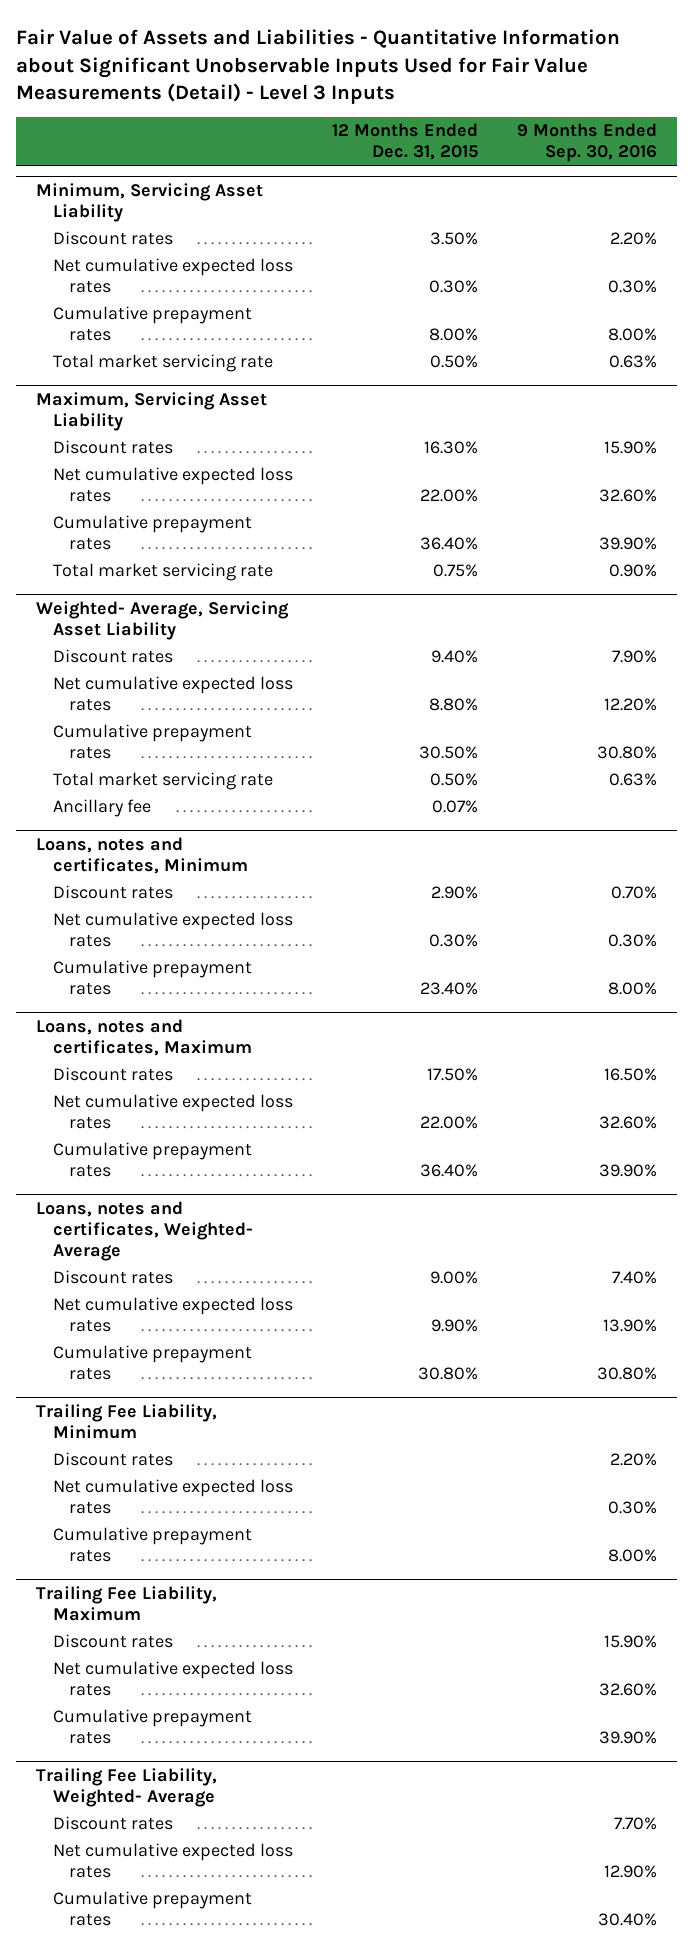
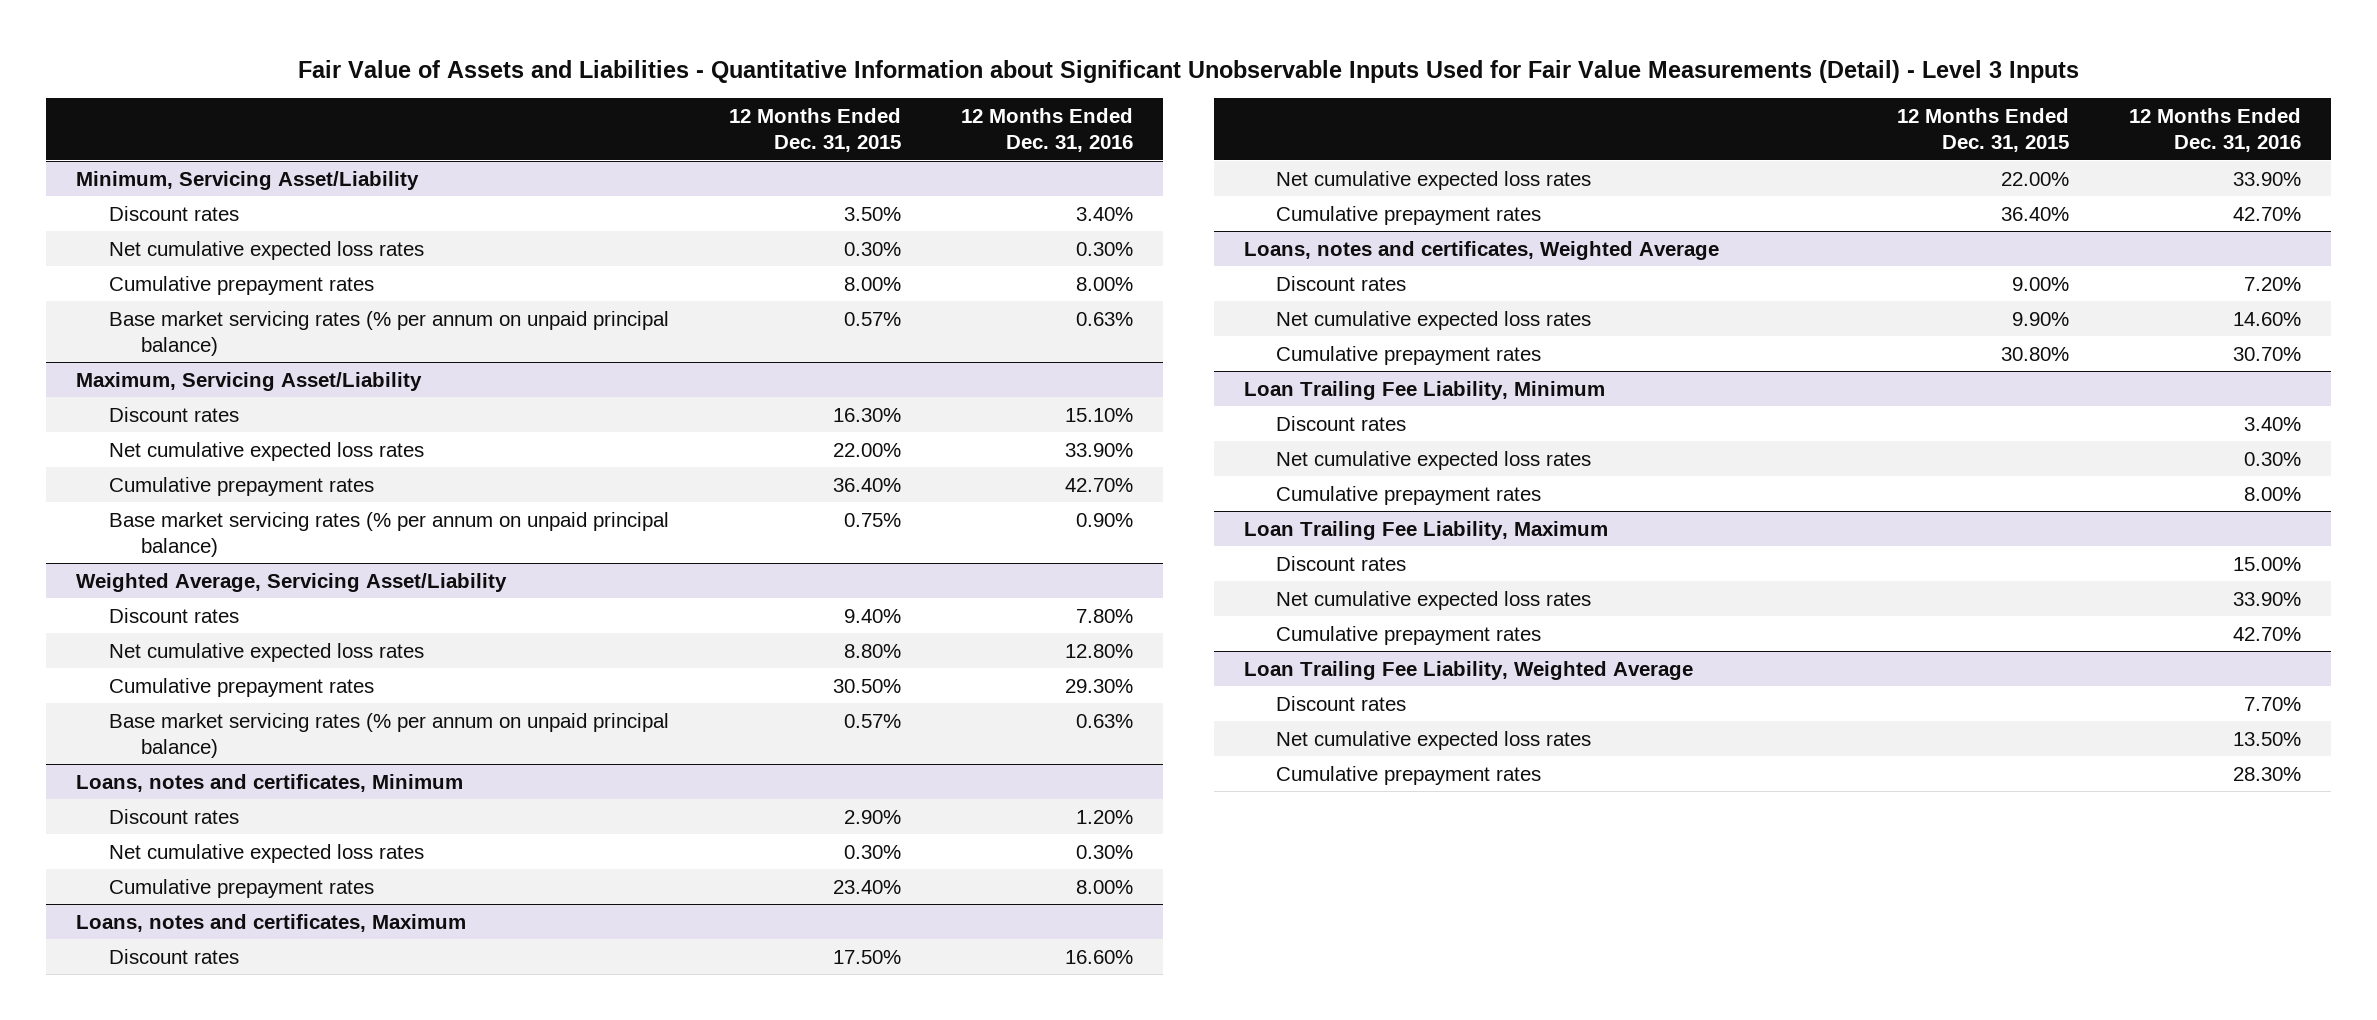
[516,123,657,163] 9 Months Ended Sep. 30, 2016 -> none
none -> [961,107,1134,152] 12 Months Ended Dec. 31, 2016
[35,182,263,222] Minimum, Servicing Asset Liability -> [76,170,420,190] Minimum, Servicing Asset/Liability
[52,354,273,373] Total market servicing rate -> none
none -> [108,310,669,356] Base market servicing rates (% per annum on unpaid principal balance)
[35,391,267,431] Maximum, Servicing Asset Liability -> [76,371,423,391] Maximum, Servicing Asset/Liability
[52,563,273,582] Total market servicing rate -> none
none -> [108,511,669,557] Base market servicing rates (% per annum on unpaid principal balance)
[35,600,289,640] Weighted- Average, Servicing Asset Liability -> [76,572,508,592] Weighted Average, Servicing Asset/Liability
[52,772,273,791] Total market servicing rate -> none
[52,799,151,818] Ancillary fee -> none
none -> [108,712,669,758] Base market servicing rates (% per annum on unpaid principal balance)
[35,1200,253,1262] Loans, notes and certificates, Weighted- Average -> [1244,240,1720,260] Loans, notes and certificates, Weighted Average
[35,1403,217,1439] Trailing Fee Liability, Minimum -> [1244,380,1606,400] Loan Trailing Fee Liability, Minimum
[35,1585,217,1621] Trailing Fee Liability, Maximum -> [1244,520,1609,540] Loan Trailing Fee Liability, Maximum
[35,1767,217,1807] Trailing Fee Liability, Weighted- Average -> [1244,660,1694,680] Loan Trailing Fee Liability, Weighted Average

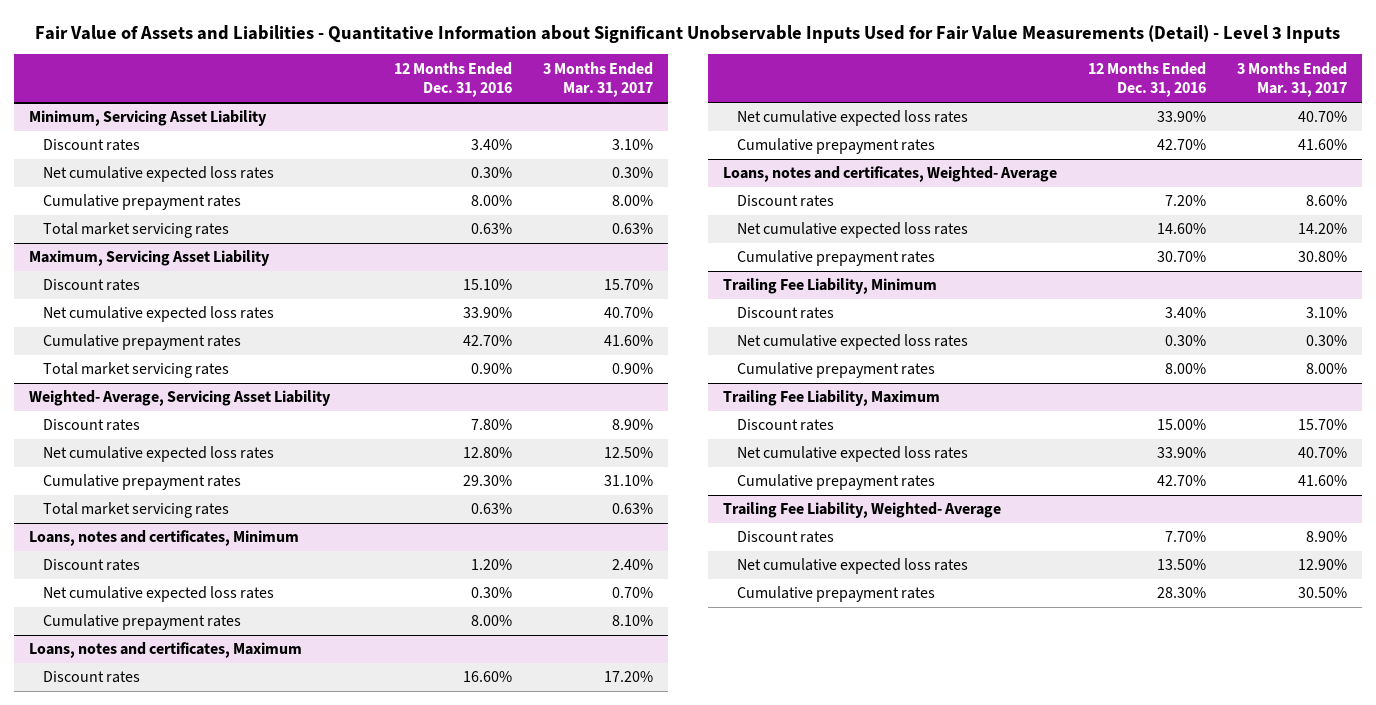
[728,107,901,152] 12 Months Ended Dec. 31, 2015 -> none
none -> [542,61,653,98] 3 Months Ended Mar. 31, 2017
[76,170,420,190] Minimum, Servicing Asset/Liability -> [29,110,268,127] Minimum, Servicing Asset Liability
[108,310,669,356] Base market servicing rates (% per annum on unpaid principal balance) -> [43,222,230,239] Total market servicing rates
[76,371,423,391] Maximum, Servicing Asset/Liability -> [29,250,271,267] Maximum, Servicing Asset Liability
[108,511,669,557] Base market servicing rates (% per annum on unpaid principal balance) -> [43,362,230,379] Total market servicing rates
[76,572,508,592] Weighted Average, Servicing Asset/Liability -> [29,390,332,407] Weighted- Average, Servicing Asset Liability
[108,712,669,758] Base market servicing rates (% per annum on unpaid principal balance) -> [43,502,230,519] Total market servicing rates
[1244,240,1720,260] Loans, notes and certificates, Weighted Average -> [723,166,1058,183] Loans, notes and certificates, Weighted- Average
[1244,380,1606,400] Loan Trailing Fee Liability, Minimum -> [723,278,938,295] Trailing Fee Liability, Minimum
[1244,520,1609,540] Loan Trailing Fee Liability, Maximum -> [723,390,941,407] Trailing Fee Liability, Maximum
[1244,660,1694,680] Loan Trailing Fee Liability, Weighted Average -> [723,502,1002,519] Trailing Fee Liability, Weighted- Average

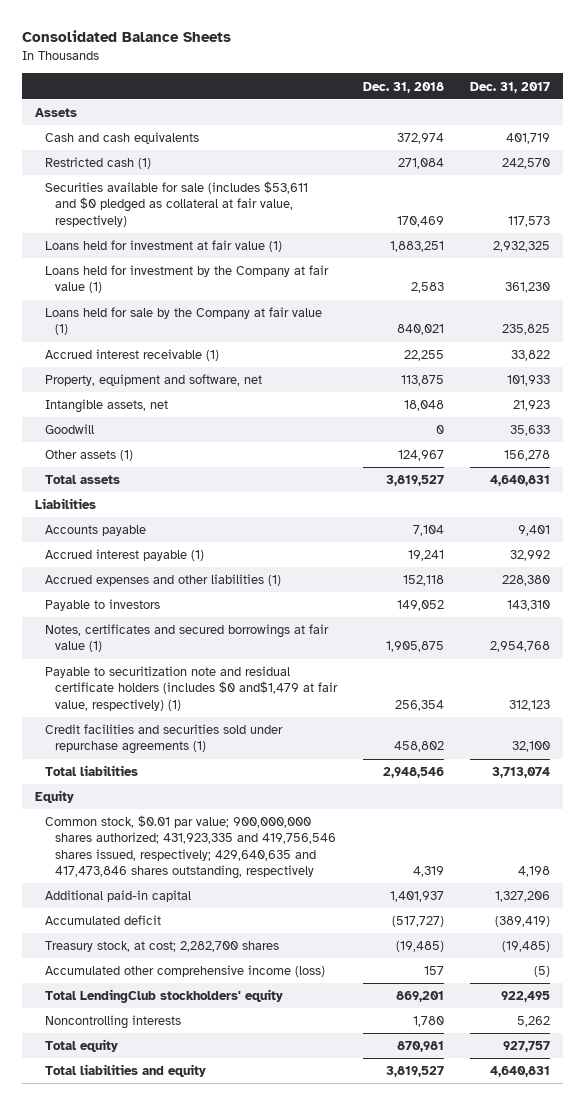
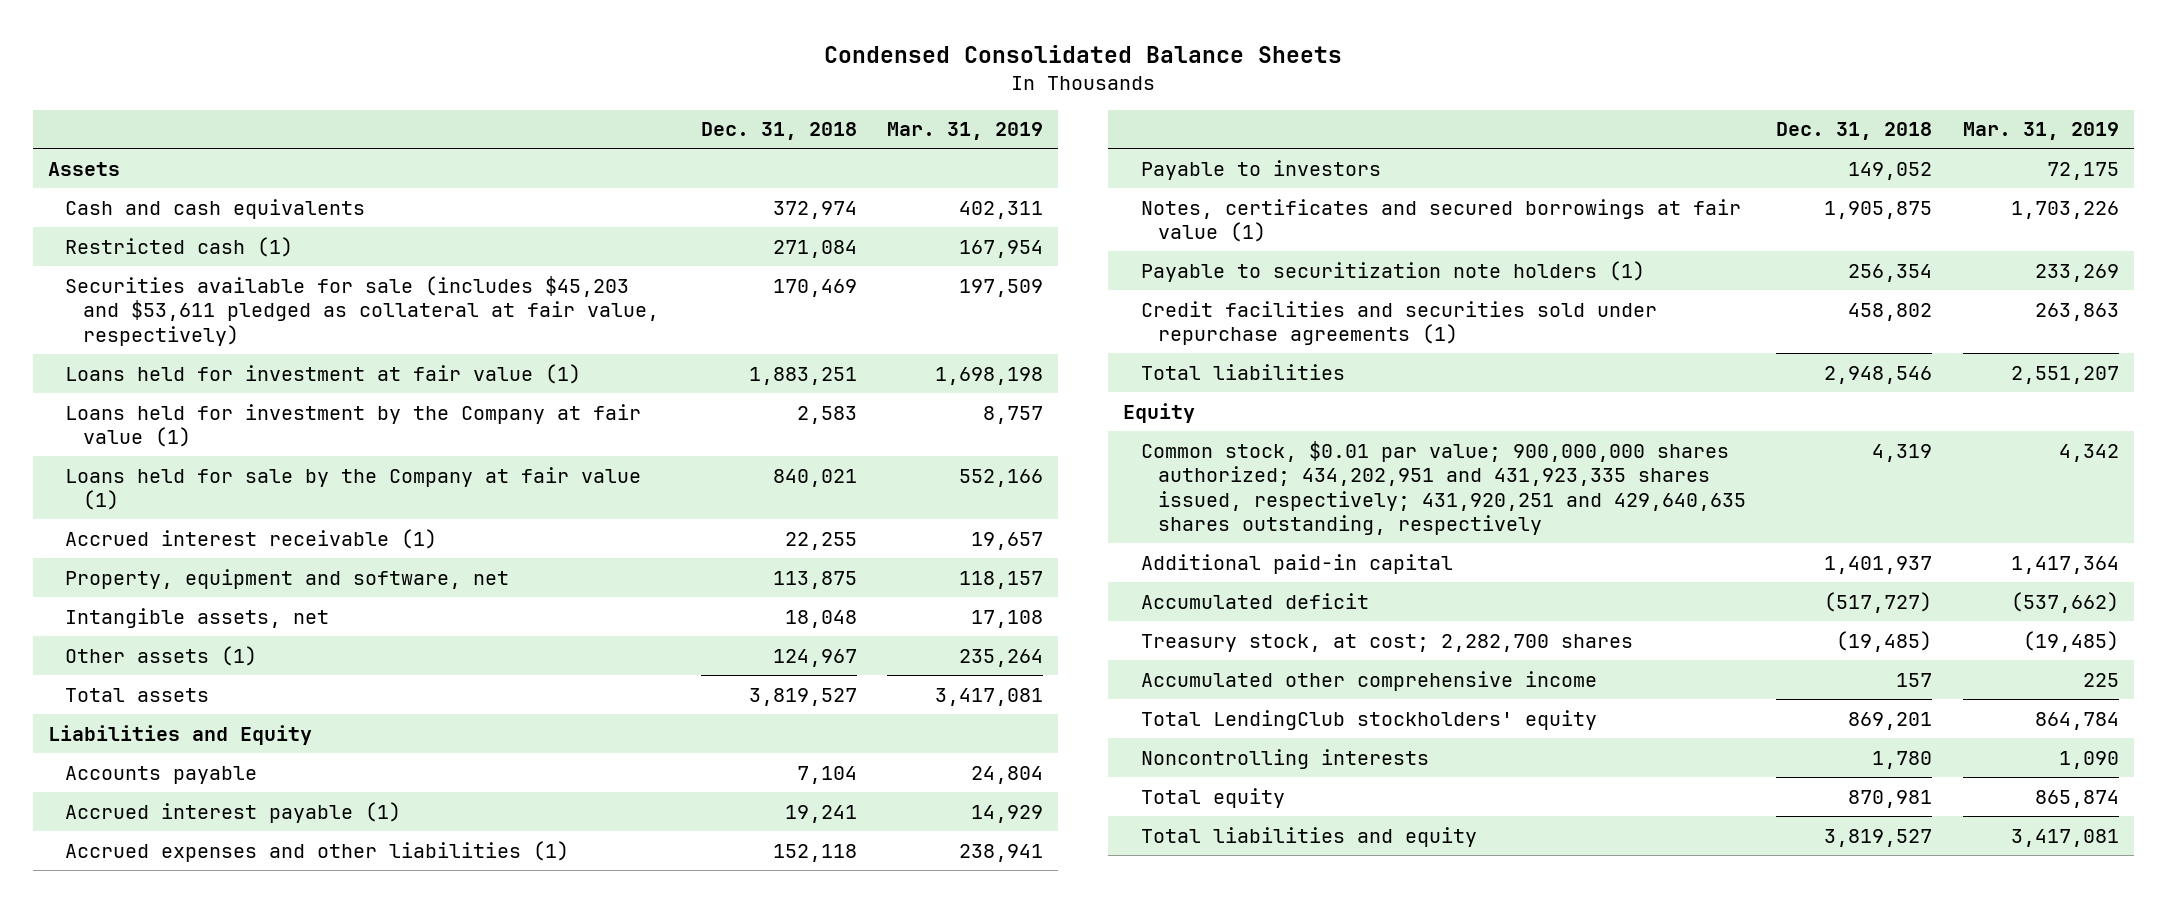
[21,30,231,43] Consolidated Balance Sheets -> [824,45,1343,64] Condensed Consolidated Balance Sheets
[470,81,551,93] Dec. 31, 2017 -> none
none -> [887,122,1044,141] Mar. 31, 2019
[44,181,308,227] Securities available for sale (includes $53,611 and $0 pledged as collateral at fair value, respectively) -> [65,275,660,346] Securities available for sale (includes $45,203 and $53,611 pledged as collateral at fair value, respectively)
[44,424,94,435] Goodwill -> none
[34,498,96,510] Liabilities -> [47,724,312,745] Liabilities and Equity
[44,666,339,711] Payable to securitization note and residual certificate holders (includes $0 and$1,479 at fair value, respectively) (1) -> [1140,260,1645,282] Payable to securitization note holders (1)
[44,815,337,879] Common stock, $0.01 par value; 900,000,000 shares authorized; 431,923,335 and 419,756,546 shares issued, respectively; 429,640,635 and 417,473,846 shares outstanding, respectively -> [1140,440,1747,536] Common stock, $0.01 par value; 900,000,000 shares authorized; 434,202,951 and 431,923,335 shares issued, respectively; 431,920,251 and 429,640,635 shares outstanding, respectively
[44,965,325,978] Accumulated other comprehensive income (loss) -> [1140,670,1597,691] Accumulated other comprehensive income

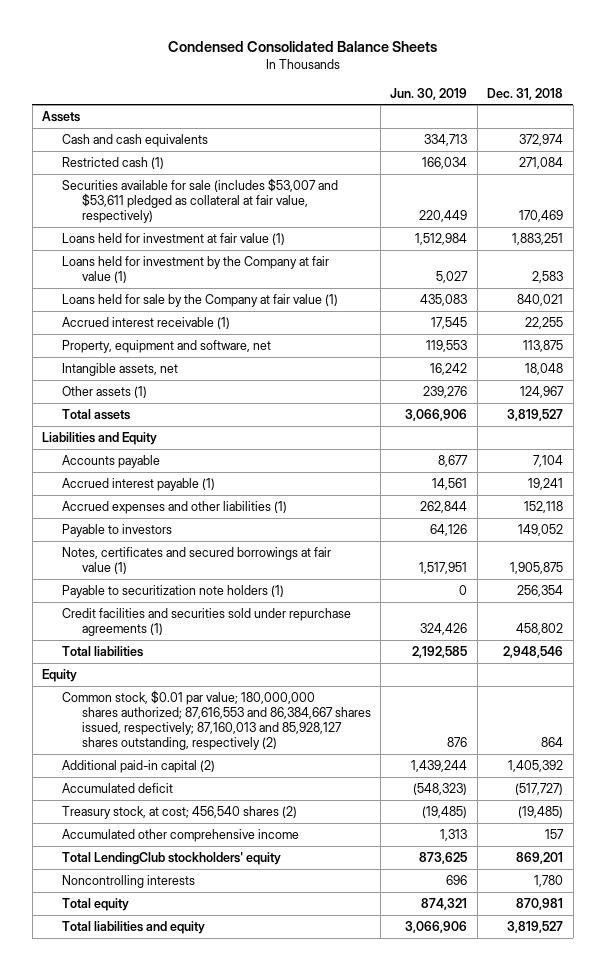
[887,122,1044,141] Mar. 31, 2019 -> none
none -> [390,87,468,100] Jun. 30, 2019
[65,275,660,346] Securities available for sale (includes $45,203 and $53,611 pledged as collateral at fair value, respectively) -> [61,178,338,224] Securities available for sale (includes $53,007 and $53,611 pledged as collateral at fair value, respectively)
[1140,440,1747,536] Common stock, $0.01 par value; 900,000,000 shares authorized; 434,202,951 and 431,923,335 shares issued, respectively; 431,920,251 and 429,640,635 shares outstanding, respectively -> [61,690,371,751] Common stock, $0.01 par value; 180,000,000 shares authorized; 87,616,553 and 86,384,667 shares issued, respectively; 87,160,013 and 85,928,127 shares outstanding, respectively (2)
[1872,443,1933,462] 4,319 -> [541,737,564,748] 864
[1140,553,1453,574] Additional paid-in capital -> [61,760,215,774] Additional paid-in capital (2)
[1824,555,1933,574] 1,401,937 -> [508,760,564,773] 1,405,392
[1140,633,1633,652] Treasury stock, at cost; 2,282,700 shares -> [61,806,297,820] Treasury stock, at cost; 456,540 shares (2)

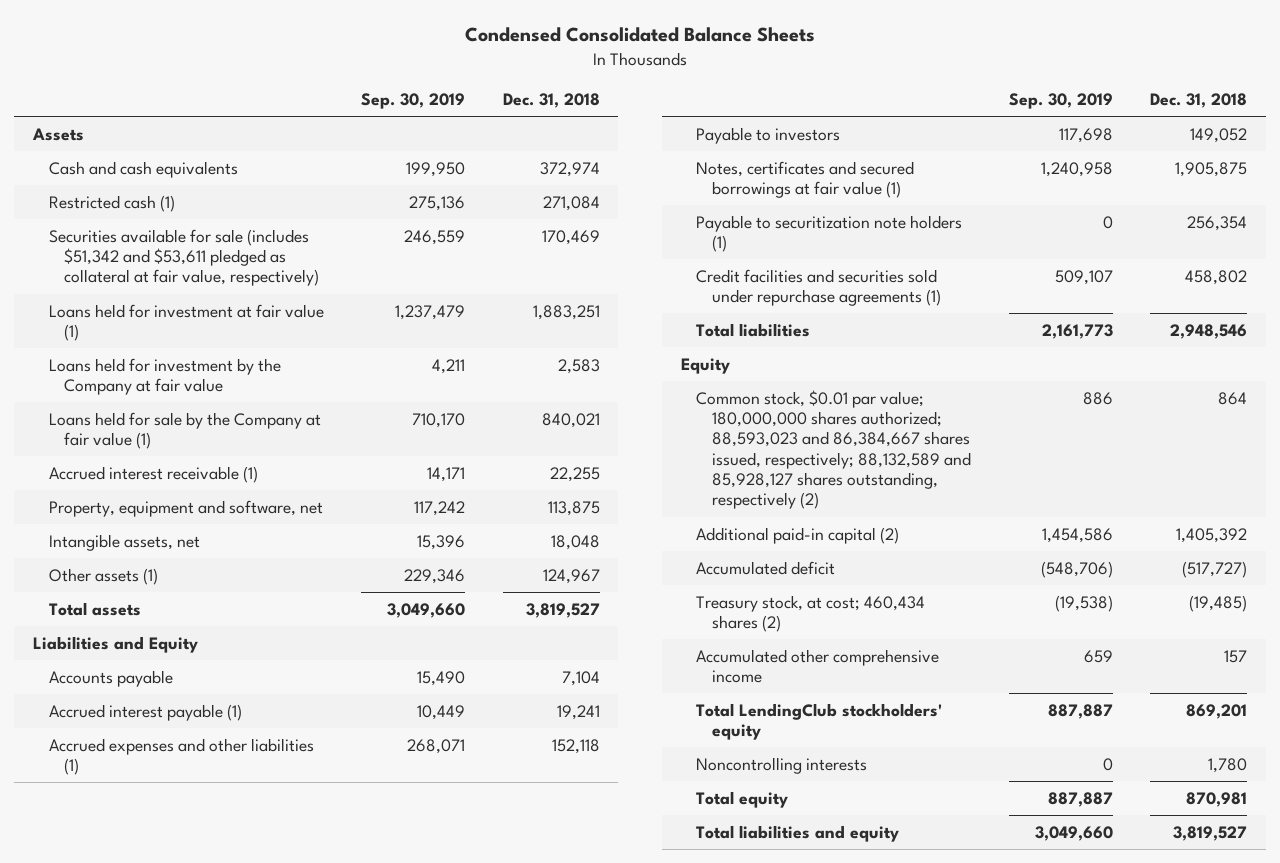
[390,87,468,100] Jun. 30, 2019 -> none
none -> [361,92,466,109] Sep. 30, 2019
[61,178,338,224] Securities available for sale (includes $53,007 and $53,611 pledged as collateral at fair value, respectively) -> [48,228,320,287] Securities available for sale (includes $51,342 and $53,611 pledged as collateral at fair value, respectively)
[61,256,329,284] Loans held for investment by the Company at fair value (1) -> [48,357,281,396] Loans held for investment by the Company at fair value
[61,690,371,751] Common stock, $0.01 par value; 180,000,000 shares authorized; 87,616,553 and 86,384,667 shares issued, respectively; 87,160,013 and 85,928,127 shares outstanding, respectively (2) -> [696,389,972,510] Common stock, $0.01 par value; 180,000,000 shares authorized; 88,593,023 and 86,384,667 shares issued, respectively; 88,132,589 and 85,928,127 shares outstanding, respectively (2)
[61,806,297,820] Treasury stock, at cost; 456,540 shares (2) -> [696,594,926,633] Treasury stock, at cost; 460,434 shares (2)

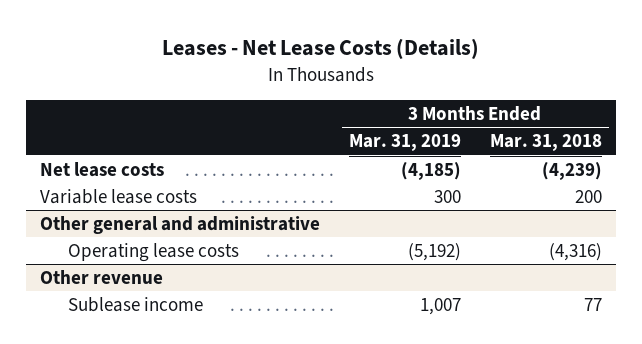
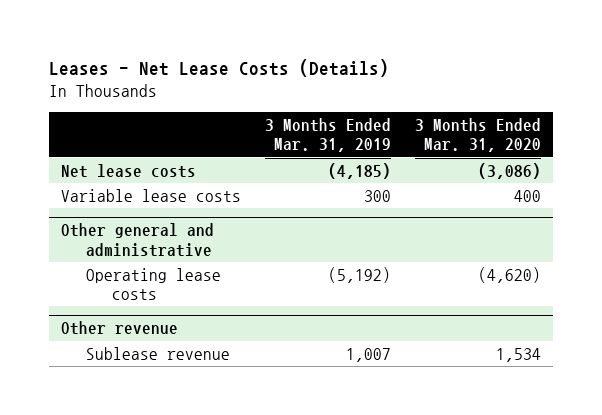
[489,134,602,152] Mar. 31, 2018 -> none
none -> [414,117,541,153] 3 Months Ended Mar. 31, 2020
[68,296,204,312] Sublease income -> [86,346,231,360] Sublease revenue

